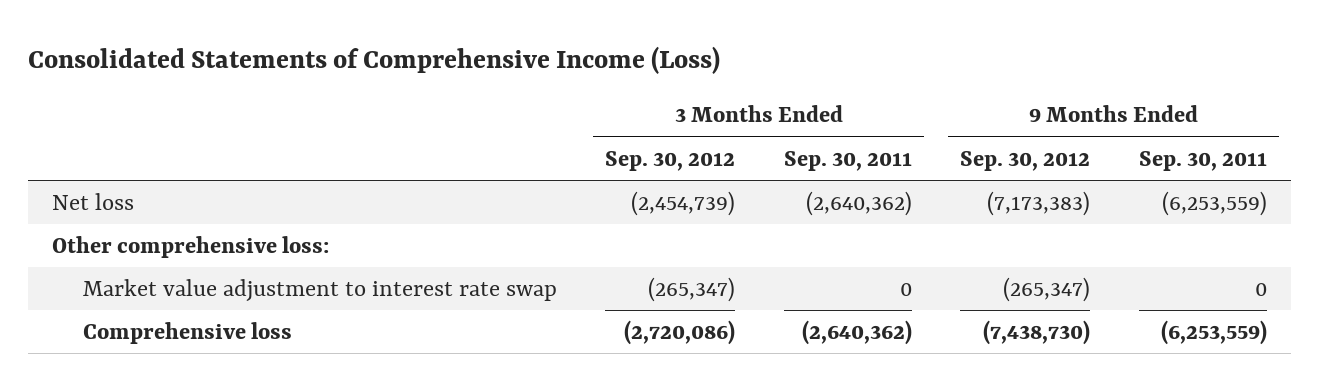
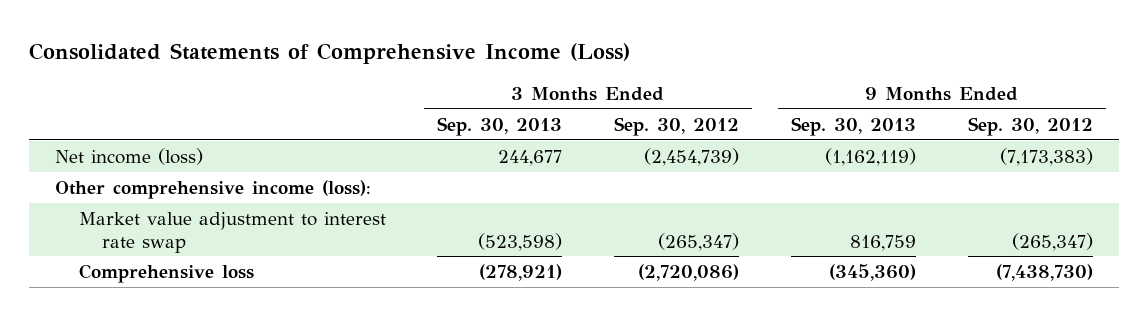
[783,150,912,171] Sep. 30, 2011 -> none
[1139,150,1268,171] Sep. 30, 2011 -> none
none -> [437,116,563,136] Sep. 30, 2013
none -> [790,116,916,136] Sep. 30, 2013
[52,192,135,210] Net loss -> [55,147,204,165] Net income (loss)
[52,235,330,258] Other comprehensive loss: -> [55,179,372,199] Other comprehensive income (loss):

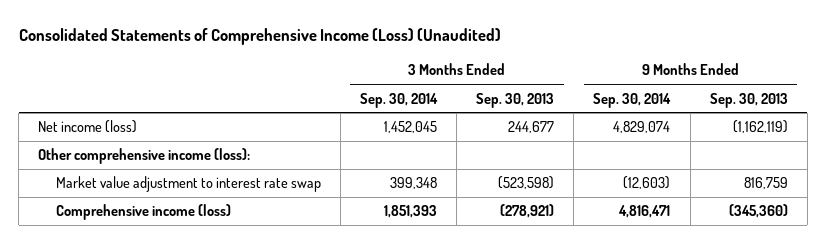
[29,43,631,65] Consolidated Statements of Comprehensive Income (Loss) -> [18,28,501,46] Consolidated Statements of Comprehensive Income (Loss) (Unaudited)
[614,116,740,136] Sep. 30, 2012 -> none
[967,116,1093,136] Sep. 30, 2012 -> none
none -> [360,92,439,108] Sep. 30, 2014
none -> [593,92,672,108] Sep. 30, 2014
[78,263,254,283] Comprehensive loss -> [56,204,232,221] Comprehensive income (loss)

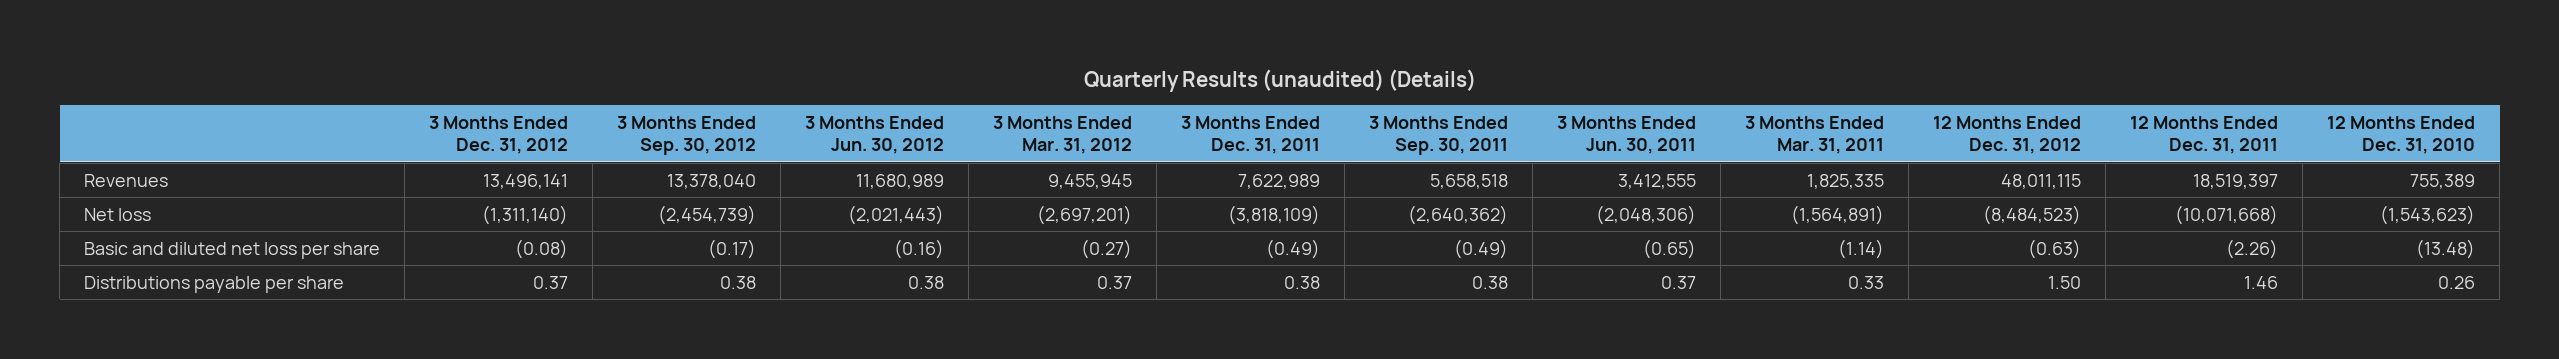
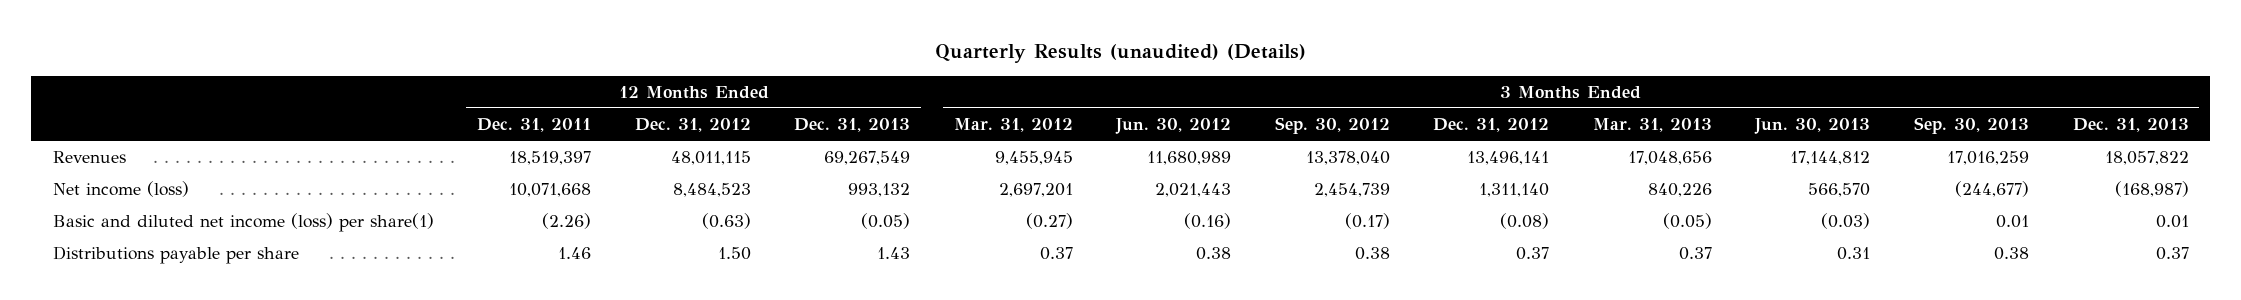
[1181,116,1321,155] 3 Months Ended Dec. 31, 2011 -> none
[1369,116,1509,156] 3 Months Ended Sep. 30, 2011 -> none
[1557,116,1697,155] 3 Months Ended Jun. 30, 2011 -> none
[1745,116,1885,155] 3 Months Ended Mar. 31, 2011 -> none
[2327,116,2476,155] 12 Months Ended Dec. 31, 2010 -> none
none -> [794,118,911,133] Dec. 31, 2013
none -> [1592,118,1712,133] Mar. 31, 2013
none -> [1754,118,1871,135] Jun. 30, 2013
none -> [1914,117,2030,135] Sep. 30, 2013
none -> [2072,118,2189,133] Dec. 31, 2013
[84,207,152,221] Net loss -> [52,181,189,198] Net income (loss)
[482,204,569,225] (1,311,140) -> [1479,183,1550,198] 1,311,140
[658,204,757,225] (2,454,739) -> [1313,183,1390,198] 2,454,739
[848,204,945,225] (2,021,443) -> [1155,183,1232,198] 2,021,443
[1037,204,1133,225] (2,697,201) -> [998,183,1073,198] 2,697,201
[1983,204,2082,225] (8,484,523) -> [672,183,751,198] 8,484,523
[2175,204,2279,225] (10,071,668) -> [509,183,592,198] 10,071,668
[84,241,381,259] Basic and diluted net loss per share -> [52,213,434,233] Basic and diluted net income (loss) per share(1)

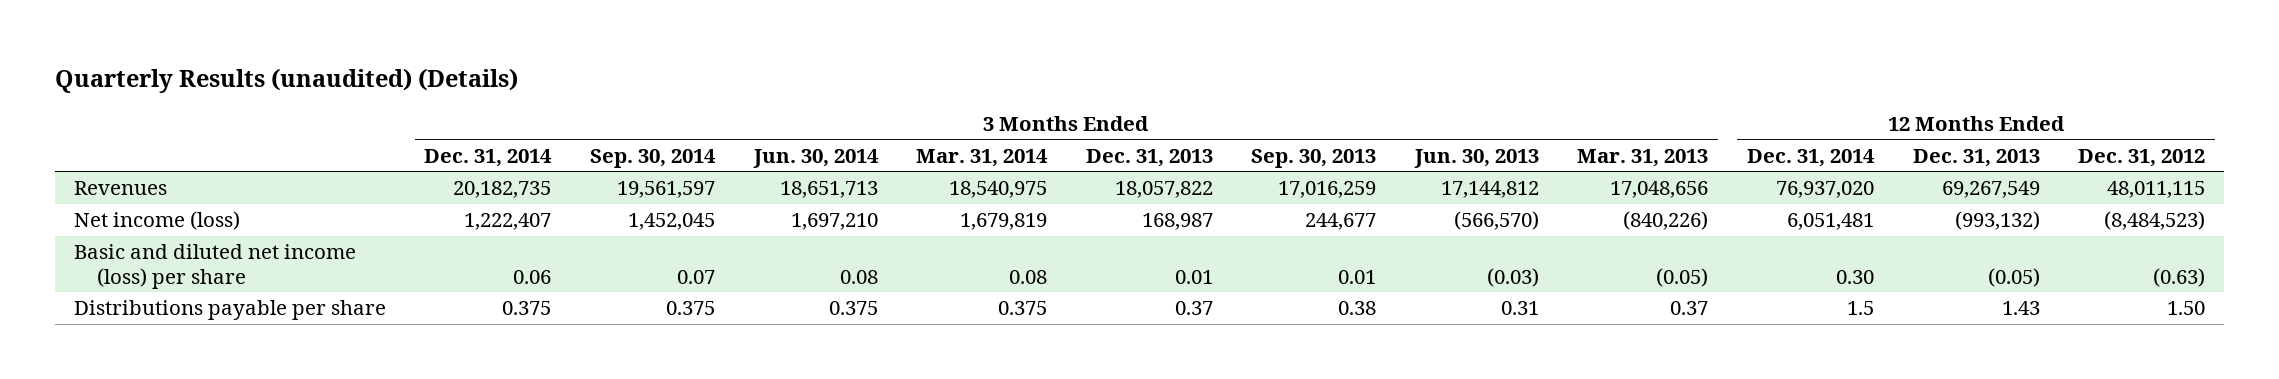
[477,118,592,133] Dec. 31, 2011 -> none
[953,118,1073,133] Mar. 31, 2012 -> none
[1115,118,1232,135] Jun. 30, 2012 -> none
[1274,117,1390,135] Sep. 30, 2012 -> none
[1433,118,1550,133] Dec. 31, 2012 -> none
none -> [424,148,553,167] Dec. 31, 2014
none -> [590,148,717,168] Sep. 30, 2014
none -> [752,148,879,168] Jun. 30, 2014
none -> [916,148,1049,167] Mar. 31, 2014
none -> [1747,148,1876,167] Dec. 31, 2014
[672,183,751,198] 8,484,523 -> [2104,211,2206,231] (8,484,523)
[848,183,911,198] 993,132 -> [1954,211,2040,231] (993,132)
[1647,183,1712,198] 840,226 -> [1623,211,1709,231] (840,226)
[1808,183,1871,198] 566,570 -> [1453,211,1539,231] (566,570)
[1955,181,2030,198] (244,677) -> [1305,213,1377,231] 244,677
[2114,181,2189,198] (168,987) -> [1141,213,1213,231] 168,987
[52,213,434,233] Basic and diluted net income (loss) per share(1) -> [73,244,356,289] Basic and diluted net income (loss) per share

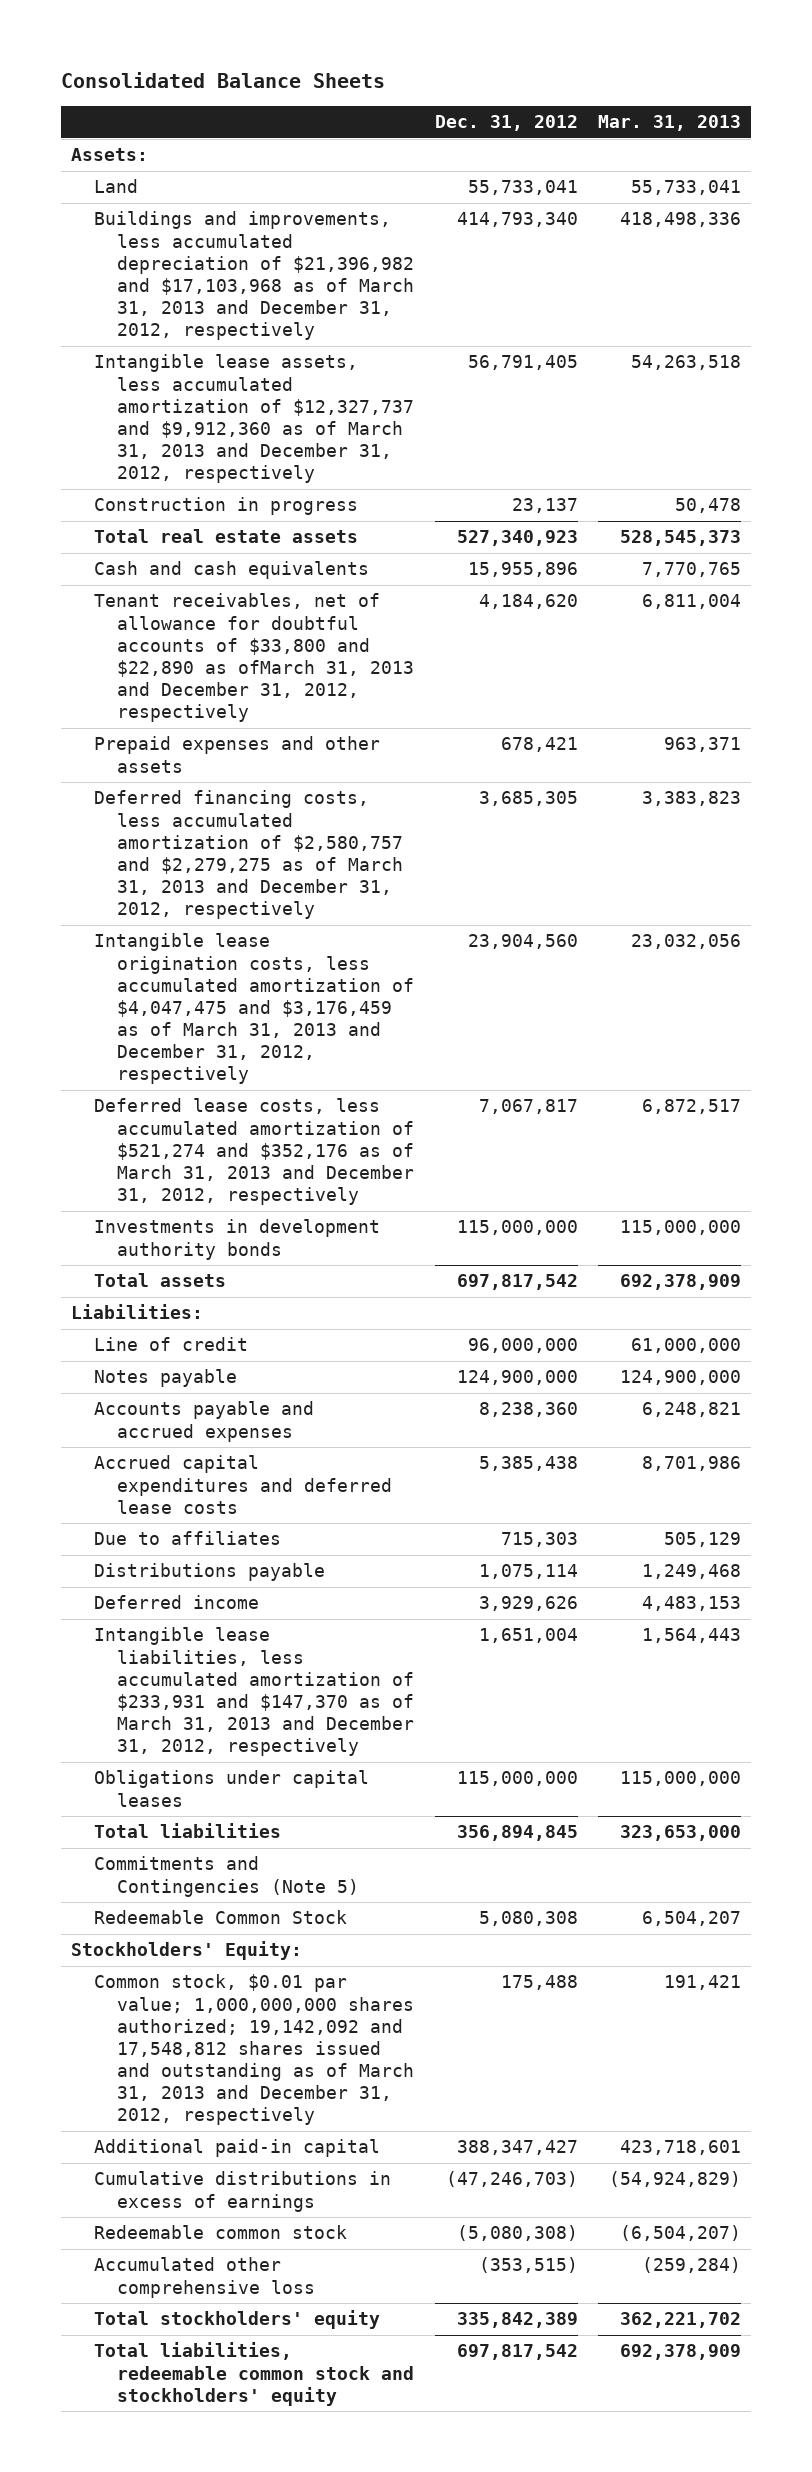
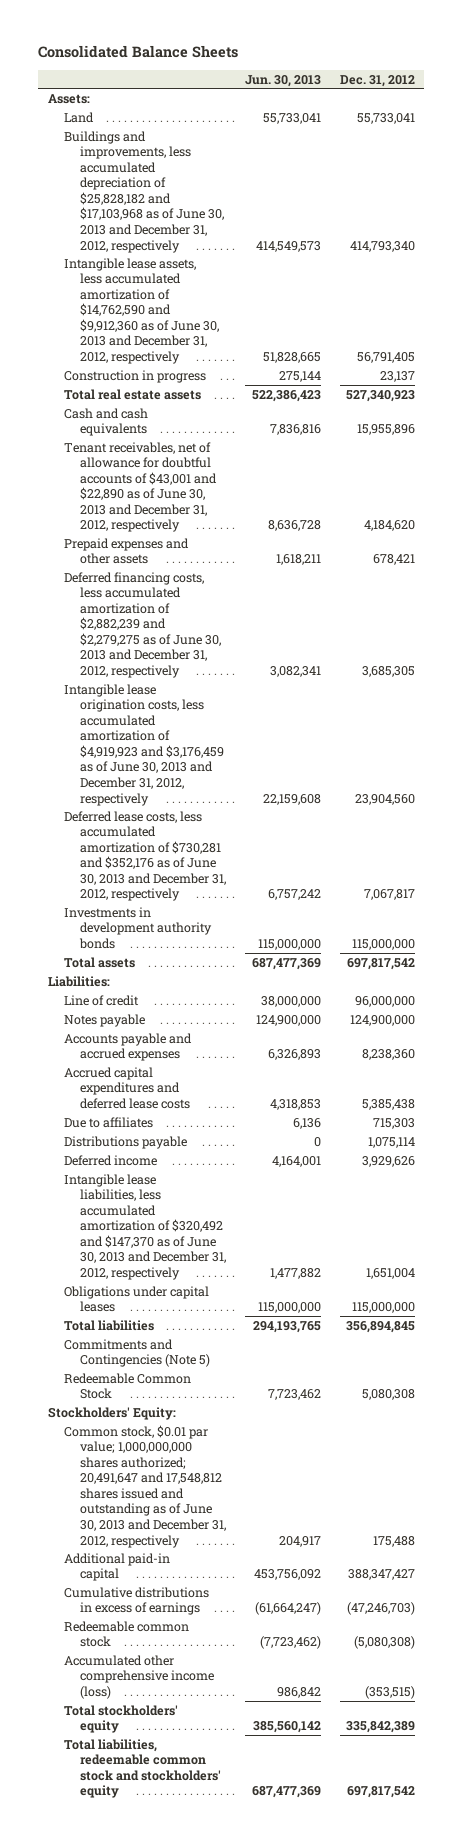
[598,114,742,131] Mar. 31, 2013 -> none
none -> [244,74,321,87] Jun. 30, 2013
[94,211,414,341] Buildings and improvements, less accumulated depreciation of $21,396,982 and $17,103,968 as of March 31, 2013 and December 31, 2012, respectively -> [63,130,224,253] Buildings and improvements, less accumulated depreciation of $25,828,182 and $17,103,968 as of June 30, 2013 and December 31, 2012, respectively
[94,354,414,484] Intangible lease assets, less accumulated amortization of $12,327,737 and $9,912,360 as of March 31, 2013 and December 31, 2012, respectively -> [63,257,219,364] Intangible lease assets, less accumulated amortization of $14,762,590 and $9,912,360 as of June 30, 2013 and December 31, 2012, respectively
[94,593,414,723] Tenant receivables, net of allowance for doubtful accounts of $33,800 and $22,890 as ofMarch 31, 2013 and December 31, 2012, respectively -> [63,441,217,533] Tenant receivables, net of allowance for doubtful accounts of $43,001 and $22,890 as of June 30, 2013 and December 31, 2012, respectively
[94,790,403,920] Deferred financing costs, less accumulated amortization of $2,580,757 and $2,279,275 as of March 31, 2013 and December 31, 2012, respectively -> [63,571,221,678] Deferred financing costs, less accumulated amortization of $2,882,239 and $2,279,275 as of June 30, 2013 and December 31, 2012, respectively
[94,933,414,1085] Intangible lease origination costs, less accumulated amortization of $4,047,475 and $3,176,459 as of March 31, 2013 and December 31, 2012, respectively -> [63,683,224,806] Intangible lease origination costs, less accumulated amortization of $4,919,923 and $3,176,459 as of June 30, 2013 and December 31, 2012, respectively
[94,1098,414,1205] Deferred lease costs, less accumulated amortization of $521,274 and $352,176 as of March 31, 2013 and December 31, 2012, respectively -> [63,810,226,902] Deferred lease costs, less accumulated amortization of $730,281 and $352,176 as of June 30, 2013 and December 31, 2012, respectively
[94,1627,414,1757] Intangible lease liabilities, less accumulated amortization of $233,931 and $147,370 as of March 31, 2013 and December 31, 2012, respectively -> [63,1173,226,1280] Intangible lease liabilities, less accumulated amortization of $320,492 and $147,370 as of June 30, 2013 and December 31, 2012, respectively
[94,1974,414,2126] Common stock, $0.01 par value; 1,000,000,000 shares authorized; 19,142,092 and 17,548,812 shares issued and outstanding as of March 31, 2013 and December 31, 2012, respectively -> [63,1424,226,1548] Common stock, $0.01 par value; 1,000,000,000 shares authorized; 20,491,647 and 17,548,812 shares issued and outstanding as of June 30, 2013 and December 31, 2012, respectively
[94,2257,315,2298] Accumulated other comprehensive loss -> [63,1654,214,1699] Accumulated other comprehensive income (loss)

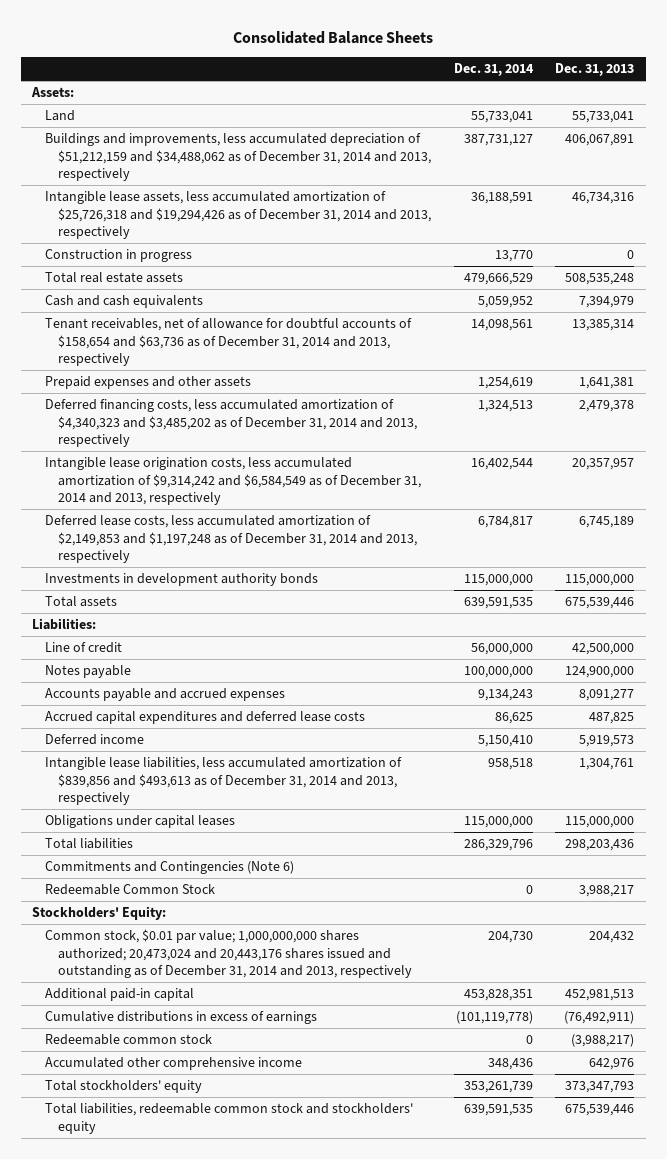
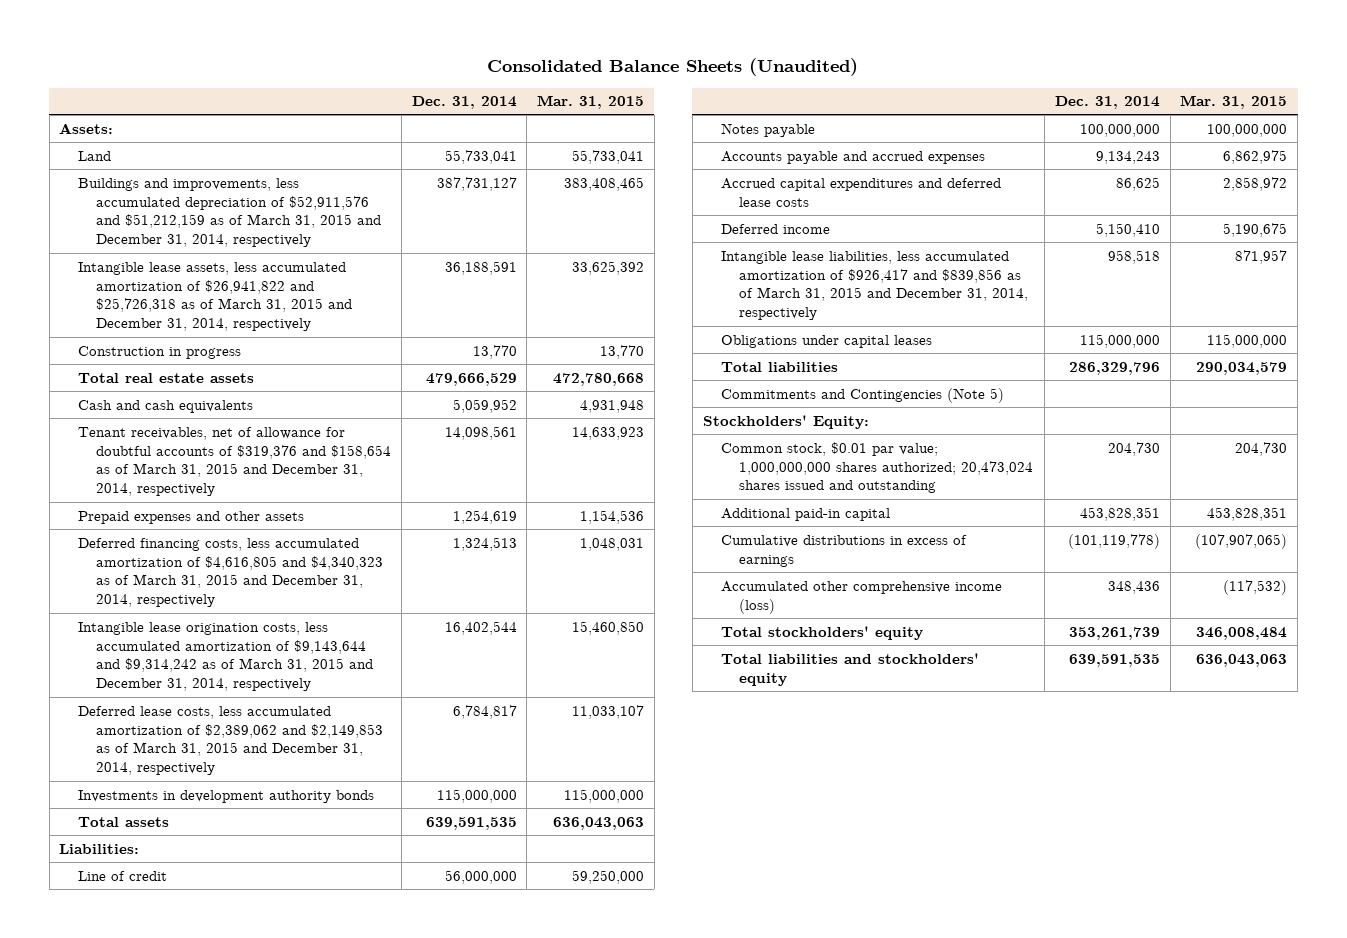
[233,30,434,44] Consolidated Balance Sheets -> [487,58,859,77] Consolidated Balance Sheets (Unaudited)
[555,63,635,77] Dec. 31, 2013 -> none
none -> [537,95,645,110] Mar. 31, 2015
[45,133,431,182] Buildings and improvements, less accumulated depreciation of $51,212,159 and $34,488,062 as of December 31, 2014 and 2013, respectively -> [77,177,381,248] Buildings and improvements, less accumulated depreciation of $52,911,576 and $51,212,159 as of March 31, 2015 and December 31, 2014, respectively
[45,191,431,240] Intangible lease assets, less accumulated amortization of $25,726,318 and $19,294,426 as of December 31, 2014 and 2013, respectively -> [77,261,352,332] Intangible lease assets, less accumulated amortization of $26,941,822 and $25,726,318 as of March 31, 2015 and December 31, 2014, respectively
[45,318,413,367] Tenant receivables, net of allowance for doubtful accounts of $158,654 and $63,736 as of December 31, 2014 and 2013, respectively -> [77,426,391,497] Tenant receivables, net of allowance for doubtful accounts of $319,376 and $158,654 as of March 31, 2015 and December 31, 2014, respectively
[45,399,417,448] Deferred financing costs, less accumulated amortization of $4,340,323 and $3,485,202 as of December 31, 2014 and 2013, respectively -> [77,537,383,608] Deferred financing costs, less accumulated amortization of $4,616,805 and $4,340,323 as of March 31, 2015 and December 31, 2014, respectively
[45,457,421,506] Intangible lease origination costs, less accumulated amortization of $9,314,242 and $6,584,549 as of December 31, 2014 and 2013, respectively -> [77,621,373,692] Intangible lease origination costs, less accumulated amortization of $9,143,644 and $9,314,242 as of March 31, 2015 and December 31, 2014, respectively
[45,515,417,564] Deferred lease costs, less accumulated amortization of $2,149,853 and $1,197,248 as of December 31, 2014 and 2013, respectively -> [77,705,383,776] Deferred lease costs, less accumulated amortization of $2,389,062 and $2,149,853 as of March 31, 2015 and December 31, 2014, respectively
[45,757,403,806] Intangible lease liabilities, less accumulated amortization of $839,856 and $493,613 as of December 31, 2014 and 2013, respectively -> [720,250,1029,321] Intangible lease liabilities, less accumulated amortization of $926,417 and $839,856 as of March 31, 2015 and December 31, 2014, respectively
[45,884,216,896] Redeemable Common Stock -> none
[45,861,295,875] Commitments and Contingencies (Note 6) -> [720,387,1004,403] Commitments and Contingencies (Note 5)
[45,929,412,979] Common stock, $0.01 par value; 1,000,000,000 shares authorized; 20,473,024 and 20,443,176 shares issued and outstanding as of December 31, 2014 and 2013, respectively -> [720,441,1034,494] Common stock, $0.01 par value; 1,000,000,000 shares authorized; 20,473,024 shares issued and outstanding
[45,1034,213,1046] Redeemable common stock -> none
[45,1057,303,1071] Accumulated other comprehensive income -> [720,580,1002,614] Accumulated other comprehensive income (loss)
[45,1103,414,1134] Total liabilities, redeemable common stock and stockholders' equity -> [720,652,979,686] Total liabilities and stockholders' equity

